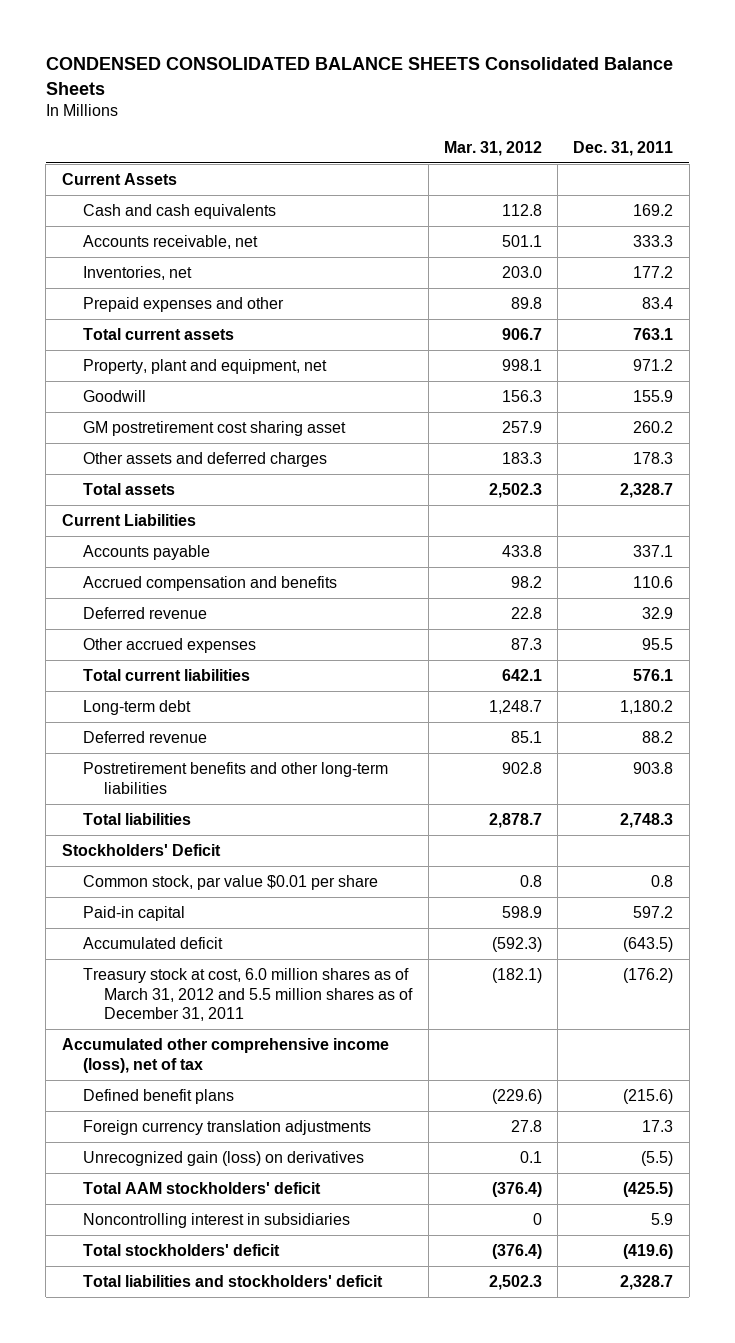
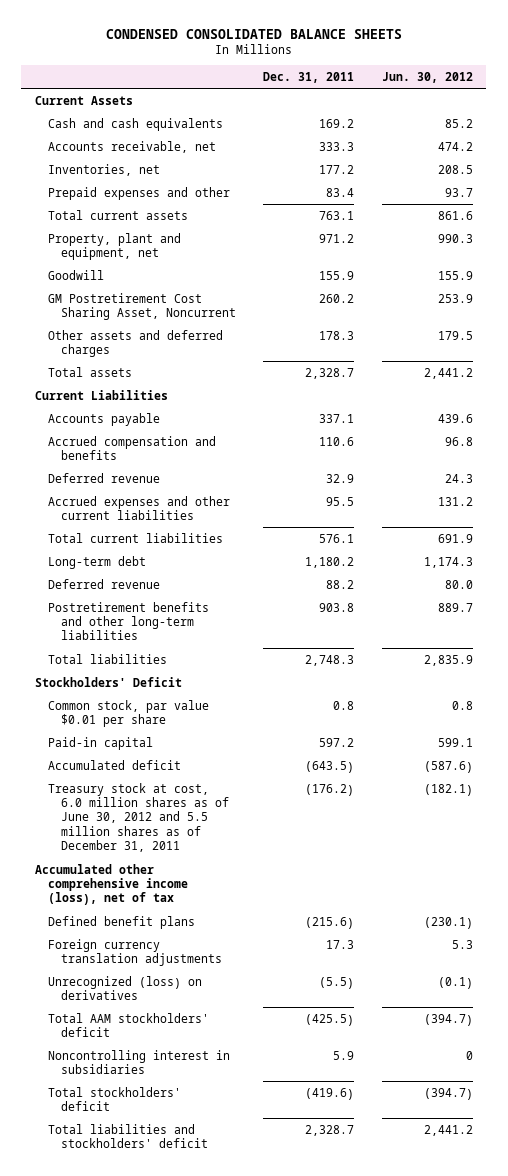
[45,57,673,95] CONDENSED CONSOLIDATED BALANCE SHEETS Consolidated Balance Sheets -> [105,28,402,39] CONDENSED CONSOLIDATED BALANCE SHEETS
[443,140,542,156] Mar. 31, 2012 -> none
none -> [381,71,473,83] Jun. 30, 2012
[83,420,347,436] GM postretirement cost sharing asset -> [47,292,236,320] GM Postretirement Cost Sharing Asset, Noncurrent
[83,637,257,653] Other accrued expenses -> [47,495,230,520] Accrued expenses and other current liabilities
[83,967,414,1022] Treasury stock at cost, 6.0 million shares as of March 31, 2012 and 5.5 million shares as of December 31, 2011 -> [47,782,229,853] Treasury stock at cost, 6.0 million shares as of June 30, 2012 and 5.5 million shares as of December 31, 2011
[83,1150,365,1166] Unrecognized gain (loss) on derivatives -> [47,975,202,1000] Unrecognized (loss) on derivatives

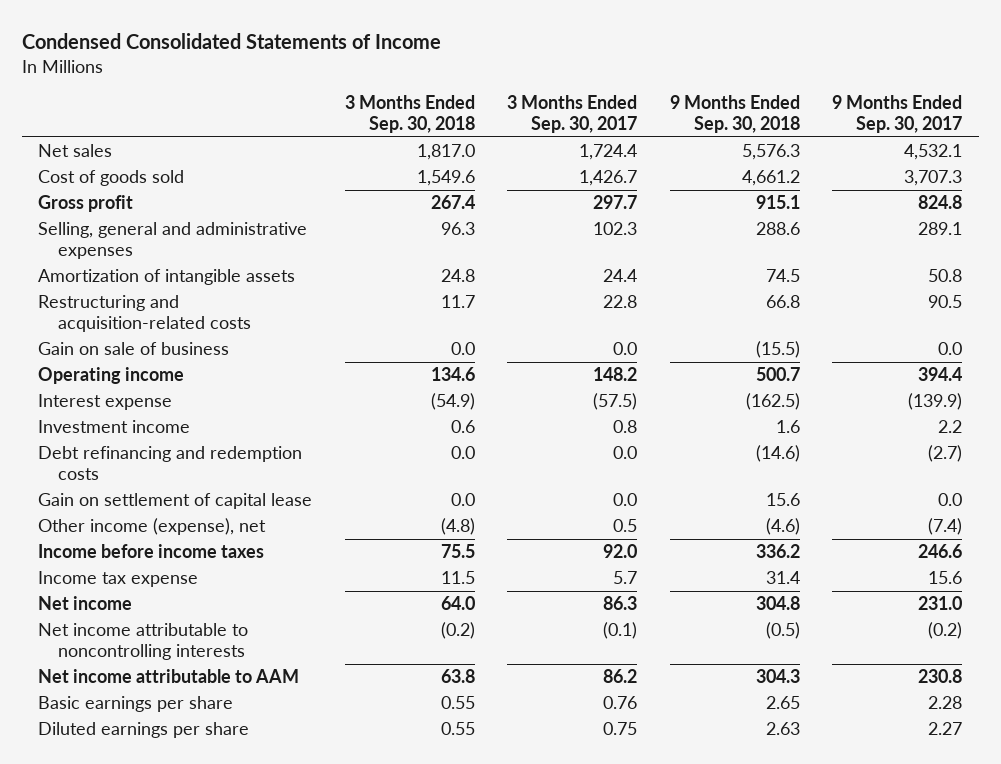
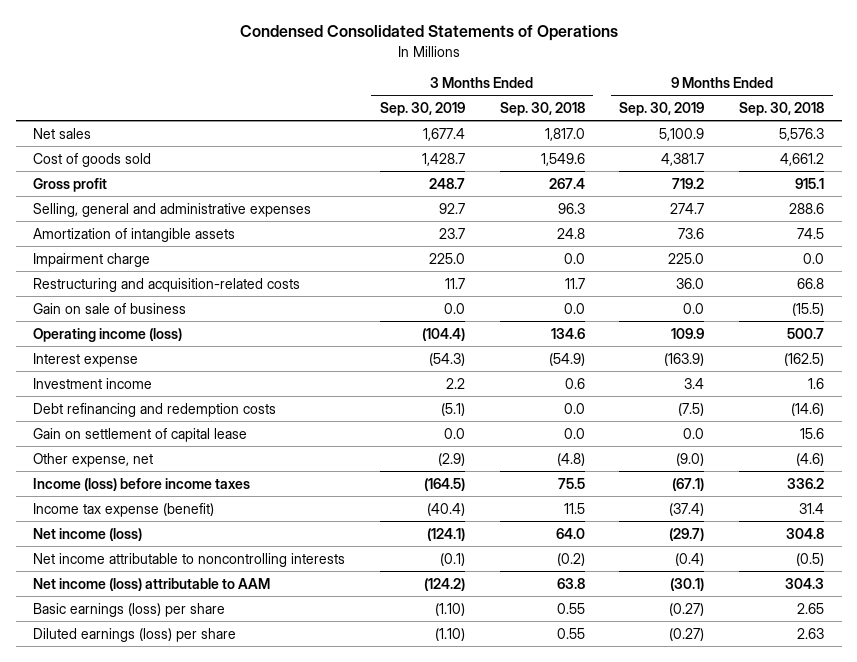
[22,33,442,50] Condensed Consolidated Statements of Income -> [239,25,618,42] Condensed Consolidated Statements of Operations
[507,95,638,134] 3 Months Ended Sep. 30, 2017 -> none
[832,95,963,134] 9 Months Ended Sep. 30, 2017 -> none
none -> [379,102,465,117] Sep. 30, 2019
none -> [619,102,705,117] Sep. 30, 2019
none -> [32,252,150,267] Impairment charge
[38,367,185,385] Operating income -> [32,327,182,342] Operating income (loss)
[38,518,267,536] Other income (expense), net -> [32,452,153,467] Other expense, net
[38,544,265,559] Income before income taxes -> [32,477,250,491] Income (loss) before income taxes
[38,571,199,588] Income tax expense -> [32,502,214,517] Income tax expense (benefit)
[38,596,133,611] Net income -> [32,527,142,541] Net income (loss)
[38,669,300,684] Net income attributable to AAM -> [32,577,270,591] Net income (loss) attributable to AAM
[38,696,234,713] Basic earnings per share -> [32,602,225,617] Basic earnings (loss) per share
[38,722,250,739] Diluted earnings per share -> [32,627,236,642] Diluted earnings (loss) per share

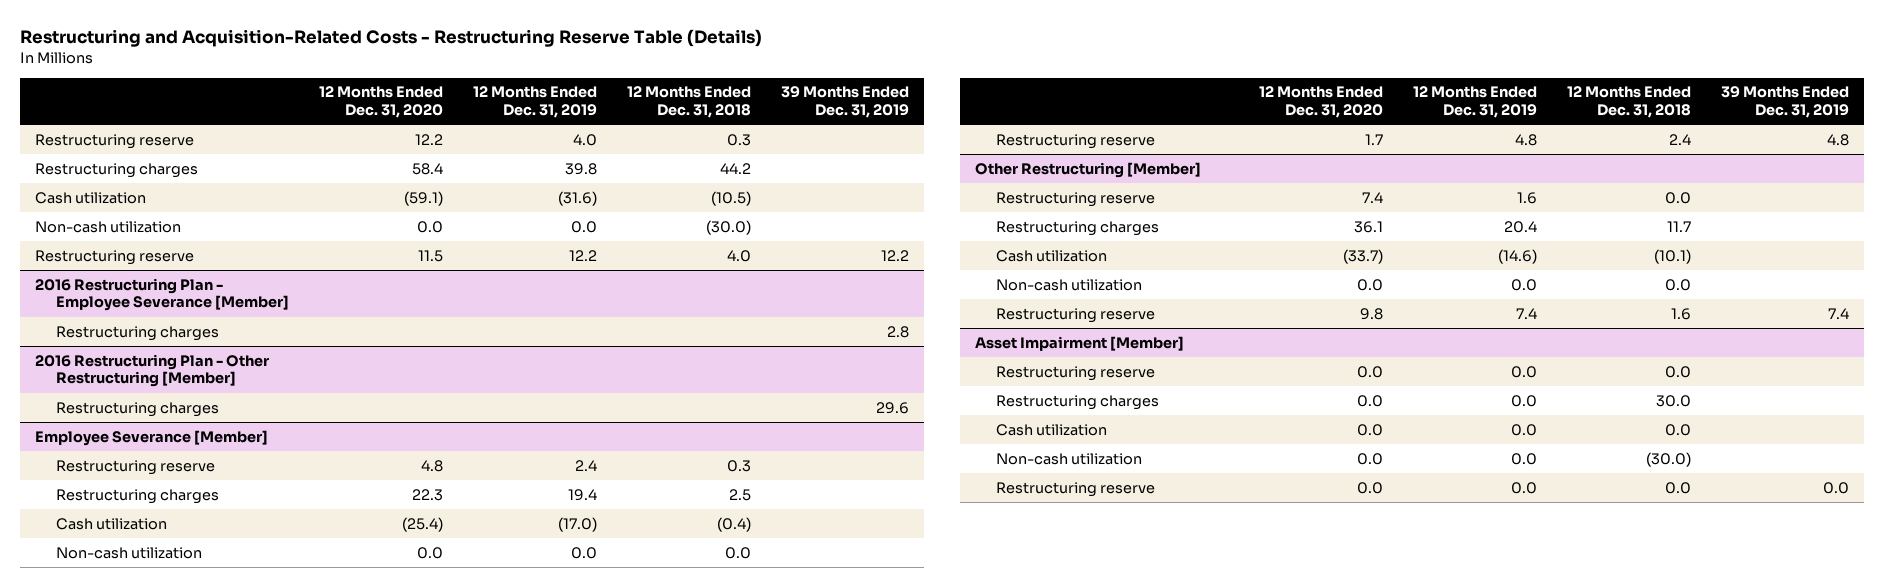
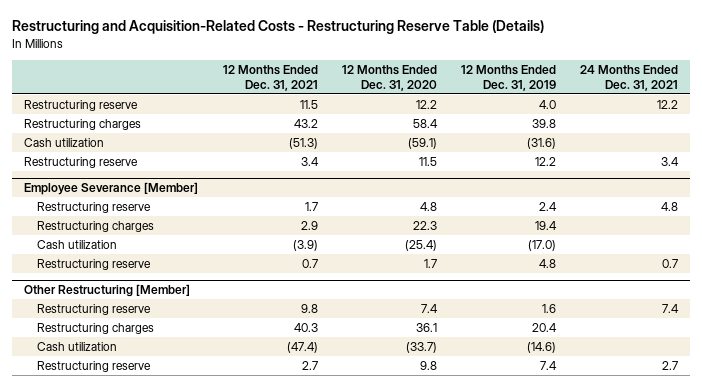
[626,86,751,118] 12 Months Ended Dec. 31, 2018 -> none
[780,86,909,118] 39 Months Ended Dec. 31, 2019 -> none
none -> [222,65,318,91] 12 Months Ended Dec. 31, 2021
none -> [580,65,679,91] 24 Months Ended Dec. 31, 2021
[35,220,182,233] Non-cash utilization -> none
[35,277,289,312] 2016 Restructuring Plan - Employee Severance [Member] -> none
[55,325,219,341] Restructuring charges -> none
[35,353,270,388] 2016 Restructuring Plan - Other Restructuring [Member] -> none
[55,401,219,417] Restructuring charges -> none
[55,546,202,559] Non-cash utilization -> none
[995,278,1142,291] Non-cash utilization -> none
[975,335,1185,351] Asset Impairment [Member] -> none
[995,365,1155,381] Restructuring reserve -> none
[995,394,1159,410] Restructuring charges -> none
[995,423,1107,436] Cash utilization -> none
[995,452,1142,465] Non-cash utilization -> none
[995,481,1155,497] Restructuring reserve -> none

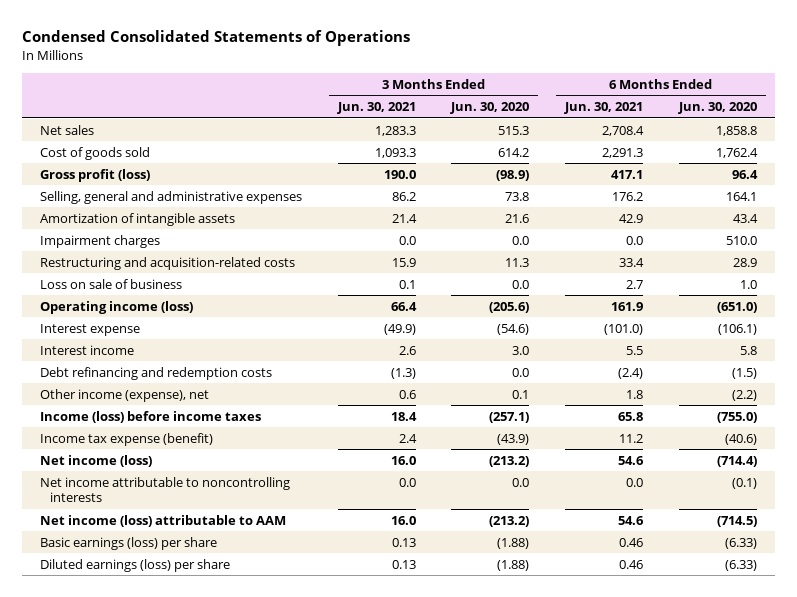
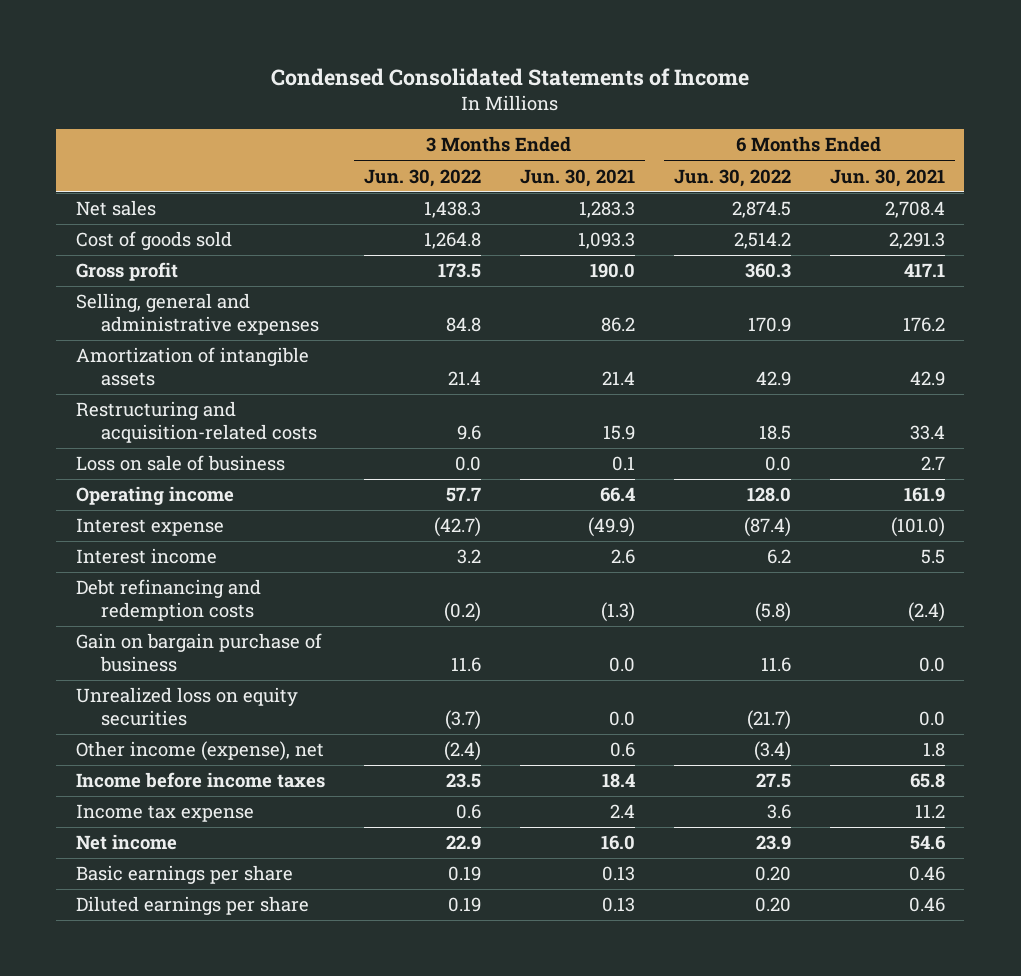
[22,30,411,47] Condensed Consolidated Statements of Operations -> [271,68,750,87] Condensed Consolidated Statements of Income
[450,102,530,115] Jun. 30, 2020 -> none
[677,102,757,115] Jun. 30, 2020 -> none
none -> [363,168,481,187] Jun. 30, 2022
none -> [673,168,791,187] Jun. 30, 2022
[40,168,151,182] Gross profit (loss) -> [75,262,178,282] Gross profit
[40,234,161,248] Impairment charges -> none
[40,300,194,314] Operating income (loss) -> [75,486,234,506] Operating income
none -> [75,633,322,672] Gain on bargain purchase of business
none -> [75,687,298,726] Unrealized loss on equity securities
[40,454,153,467] Net income (loss) -> none
[40,476,291,503] Net income attributable to noncontrolling interests -> none
[40,410,262,423] Income (loss) before income taxes -> [75,772,325,789] Income before income taxes
[40,432,214,446] Income tax expense (benefit) -> [75,804,254,823] Income tax expense
[40,514,287,527] Net income (loss) attributable to AAM -> [75,834,177,851] Net income
[40,536,218,550] Basic earnings (loss) per share -> [75,865,293,885] Basic earnings per share
[40,558,231,572] Diluted earnings (loss) per share -> [75,896,309,916] Diluted earnings per share

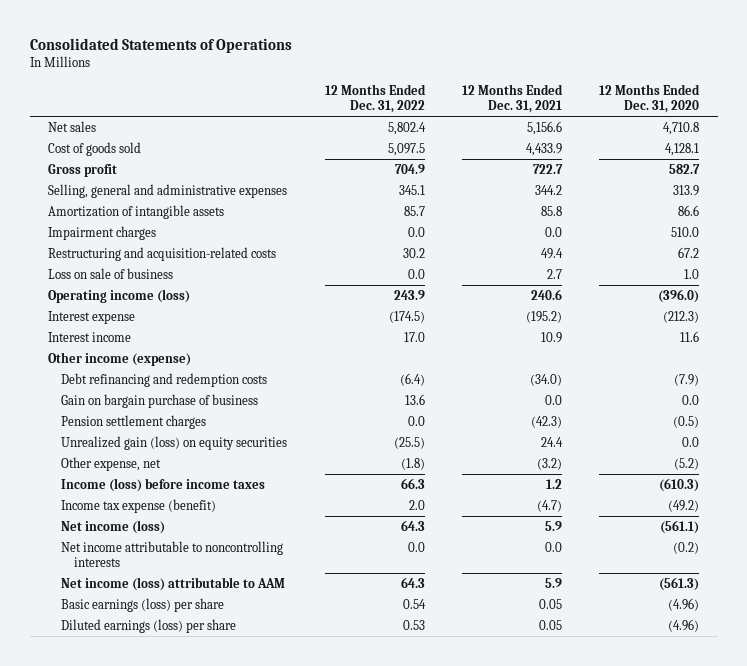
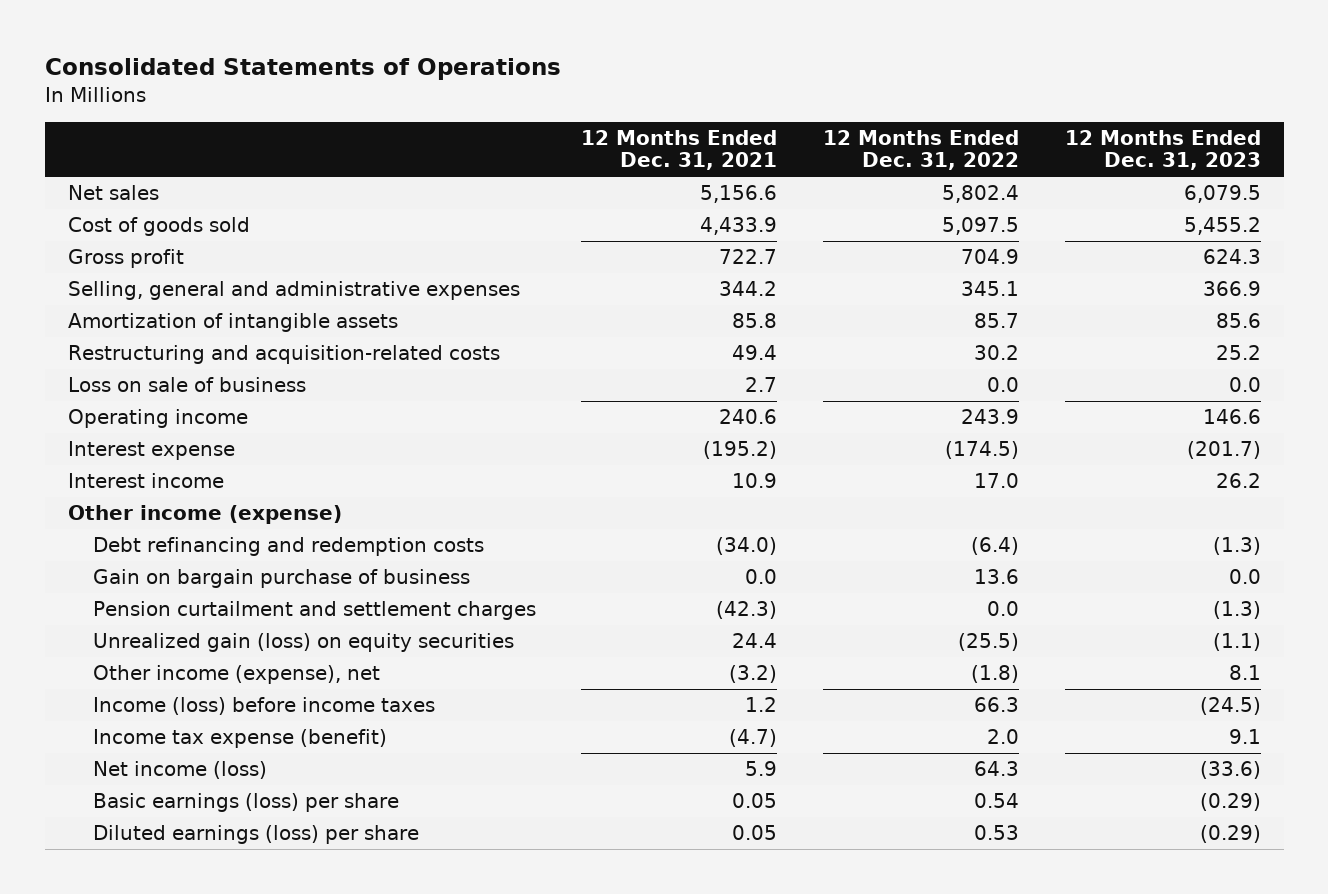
[598,83,700,114] 12 Months Ended Dec. 31, 2020 -> none
none -> [1064,129,1261,171] 12 Months Ended Dec. 31, 2023
[48,225,157,240] Impairment charges -> none
[48,288,191,303] Operating income (loss) -> [67,409,248,429] Operating income
[61,414,207,429] Pension settlement charges -> [92,601,536,621] Pension curtailment and settlement charges
[61,456,162,471] Other expense, net -> [92,665,380,685] Other income (expense), net
[61,540,284,568] Net income attributable to noncontrolling interests -> none
[61,576,286,591] Net income (loss) attributable to AAM -> none

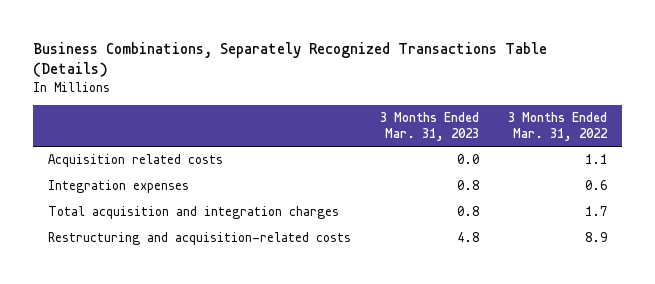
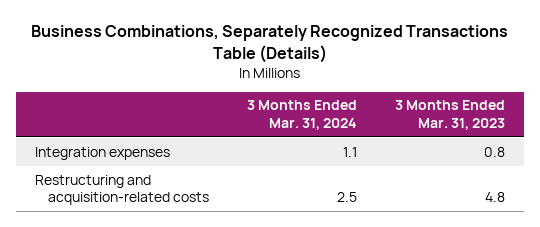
[508,112,609,142] 3 Months Ended Mar. 31, 2022 -> none
none -> [247,100,358,130] 3 Months Ended Mar. 31, 2024
[47,154,223,168] Acquisition related costs -> none
[47,206,339,220] Total acquisition and integration charges -> none

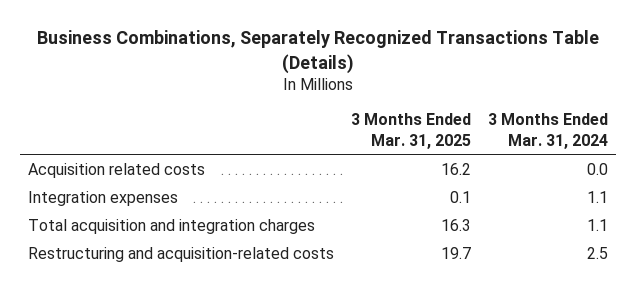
[395,100,506,130] 3 Months Ended Mar. 31, 2023 -> none
none -> [350,113,471,149] 3 Months Ended Mar. 31, 2025
none -> [28,162,206,178] Acquisition related costs
none -> [28,218,316,234] Total acquisition and integration charges

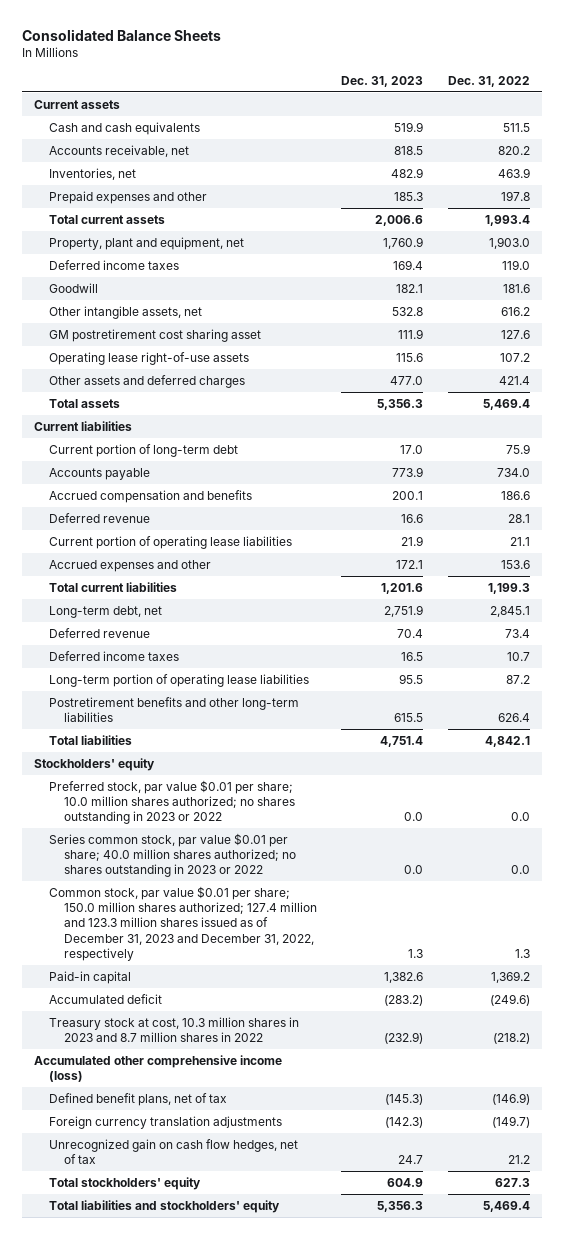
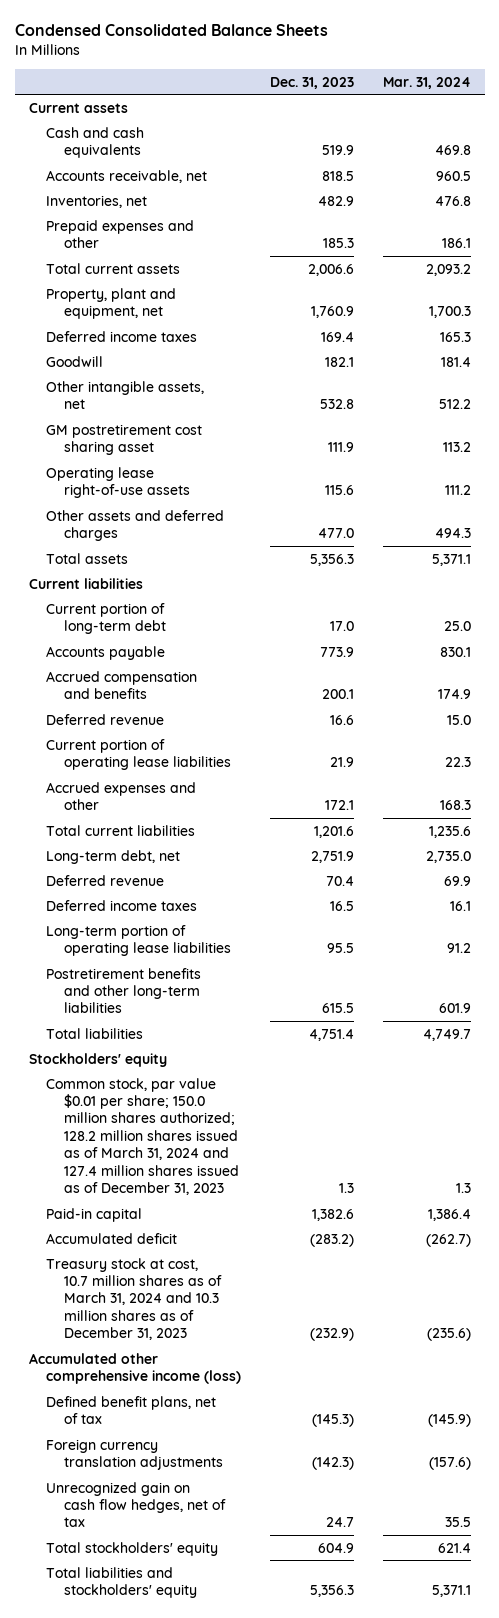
[21,28,221,41] Consolidated Balance Sheets -> [14,24,328,37] Condensed Consolidated Balance Sheets
[448,75,531,87] Dec. 31, 2022 -> none
none -> [382,76,471,89] Mar. 31, 2024
[48,779,295,825] Preferred stock, par value $0.01 per share; 10.0 million shares authorized; no shares outstanding in 2023 or 2022 -> none
[48,832,296,878] Series common stock, par value $0.01 per share; 40.0 million shares authorized; no shares outstanding in 2023 or 2022 -> none
[48,885,317,961] Common stock, par value $0.01 per share; 150.0 million shares authorized; 127.4 million and 123.3 million shares issued as of December 31, 2023 and December 31, 2022, respectively -> [46,1077,239,1196] Common stock, par value $0.01 per share; 150.0 million shares authorized; 128.2 million shares issued as of March 31, 2024 and 127.4 million shares issued as of December 31, 2023
[48,1016,299,1043] Treasury stock at cost, 10.3 million shares in 2023 and 8.7 million shares in 2022 -> [46,1257,222,1341] Treasury stock at cost, 10.7 million shares as of March 31, 2024 and 10.3 million shares as of December 31, 2023

